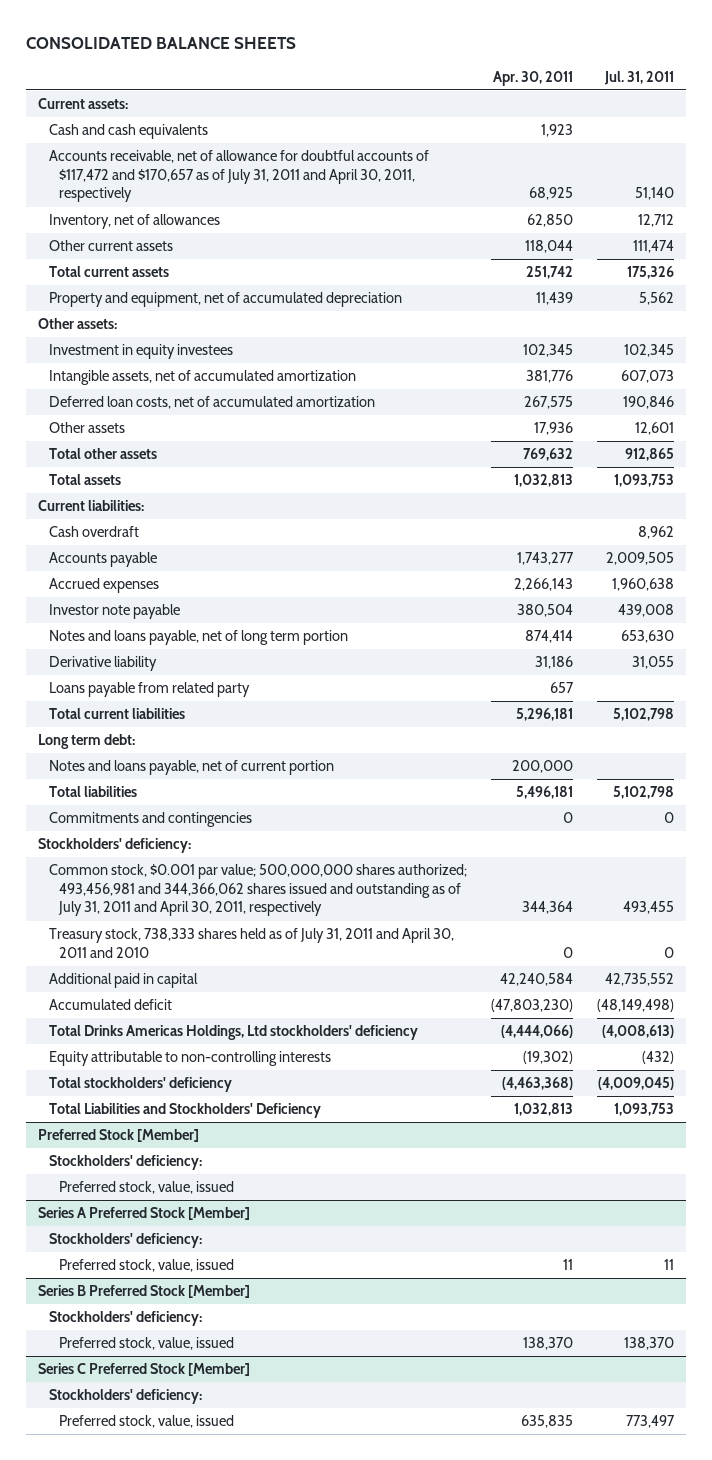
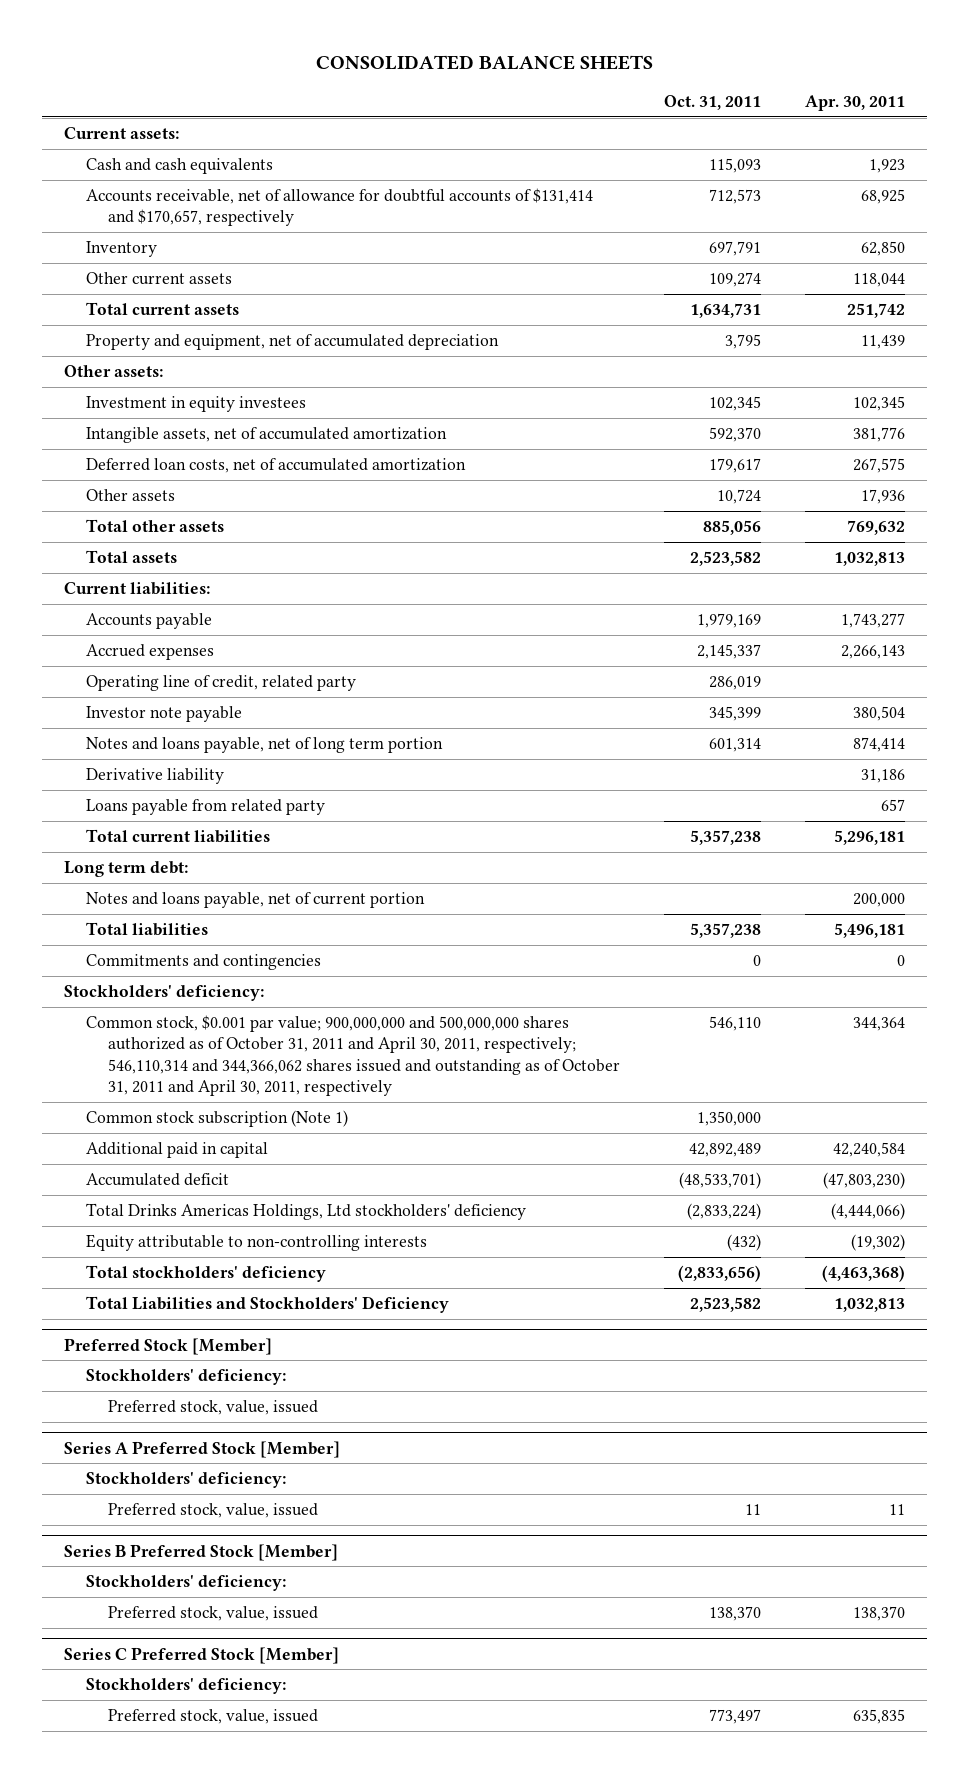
[604,70,675,85] Jul. 31, 2011 -> none
none -> [663,95,761,111] Oct. 31, 2011
[48,150,429,203] Accounts receivable, net of allowance for doubtful accounts of $117,472 and $170,657 as of July 31, 2011 and April 30, 2011, respectively -> [85,187,593,227] Accounts receivable, net of allowance for doubtful accounts of $131,414 and $170,657, respectively
[48,214,220,230] Inventory, net of allowances -> [85,240,157,257] Inventory
[48,526,139,538] Cash overdraft -> none
none -> [85,674,356,691] Operating line of credit, related party
[48,928,454,958] Treasury stock, 738,333 shares held as of July 31, 2011 and April 30, 2011 and 2010 -> none
[48,864,467,917] Common stock, $0.001 par value; 500,000,000 shares authorized; 493,456,981 and 344,366,062 shares issued and outstanding as of July 31, 2011 and April 30, 2011, respectively -> [85,1014,620,1096] Common stock, $0.001 par value; 900,000,000 and 500,000,000 shares authorized as of October 31, 2011 and April 30, 2011, respectively; 546,110,314 and 344,366,062 shares issued and outstanding as of October 31, 2011 and April 30, 2011, respectively
none -> [85,1109,348,1127] Common stock subscription (Note 1)

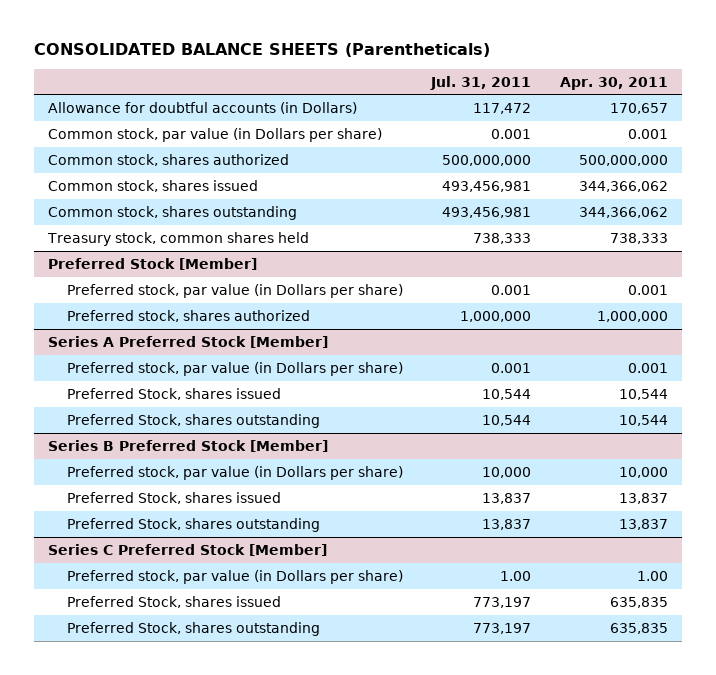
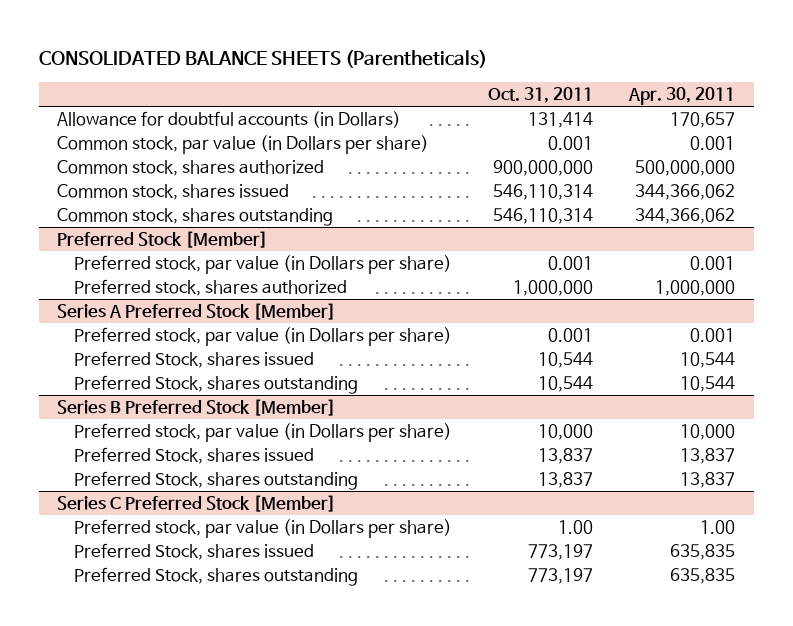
[430,75,532,90] Jul. 31, 2011 -> none
none -> [488,87,594,104] Oct. 31, 2011
[46,231,309,246] Treasury stock, common shares held -> none

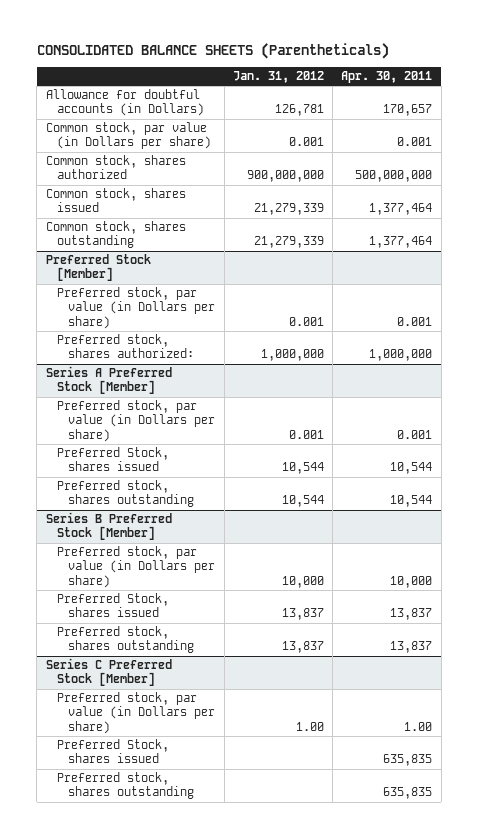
[488,87,594,104] Oct. 31, 2011 -> none
none -> [232,70,324,83] Jan. 31, 2012
[635,184,736,201] 344,366,062 -> [369,203,433,216] 1,377,464
[635,208,736,225] 344,366,062 -> [369,236,433,249] 1,377,464
[73,279,347,297] Preferred stock, shares authorized -> [57,334,195,359] Preferred stock, shares authorized:
[73,375,358,395] Preferred Stock, shares outstanding -> [57,480,195,508] Preferred stock, shares outstanding
[73,471,358,491] Preferred Stock, shares outstanding -> [57,626,195,654] Preferred stock, shares outstanding
[73,567,358,587] Preferred Stock, shares outstanding -> [57,772,195,800] Preferred stock, shares outstanding

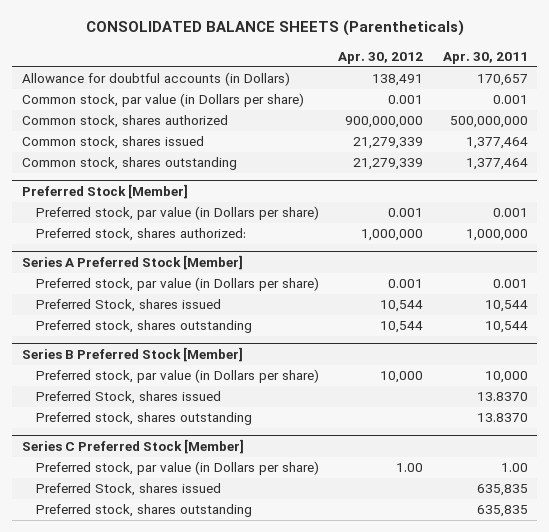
[232,70,324,83] Jan. 31, 2012 -> none
none -> [338,51,424,64] Apr. 30, 2012
[390,608,433,621] 13,837 -> [476,392,528,402] 13.8370
[390,641,433,654] 13,837 -> [476,413,528,423] 13.8370

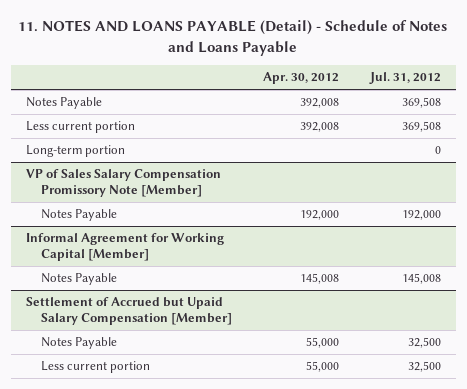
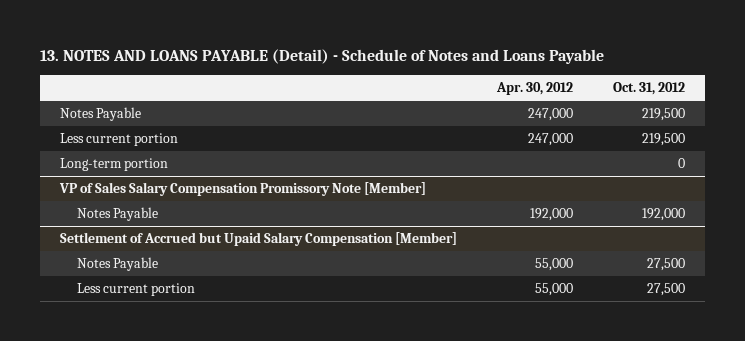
[18,20,448,56] 11. NOTES AND LOANS PAYABLE (Detail) - Schedule of Notes and Loans Payable -> [39,49,604,65] 13. NOTES AND LOANS PAYABLE (Detail) - Schedule of Notes and Loans Payable
[368,72,441,85] Jul. 31, 2012 -> none
none -> [613,82,686,96] Oct. 31, 2012
[299,98,339,109] 392,008 -> [528,108,574,122] 247,000
[299,122,339,133] 392,008 -> [528,133,574,147] 247,000
[26,233,225,261] Informal Agreement for Working Capital [Member] -> none
[40,273,117,286] Notes Payable -> none

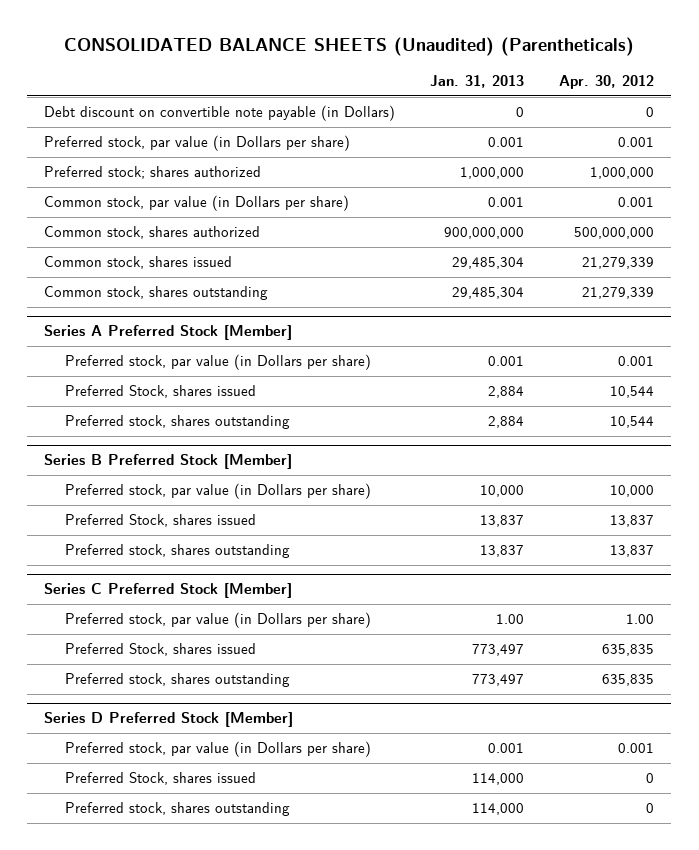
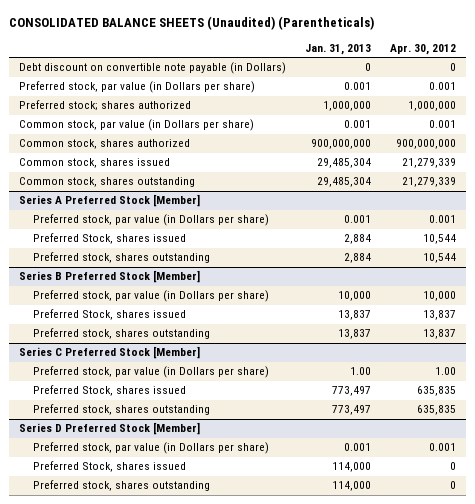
[574,227,655,240] 500,000,000 -> [396,139,457,150] 900,000,000

